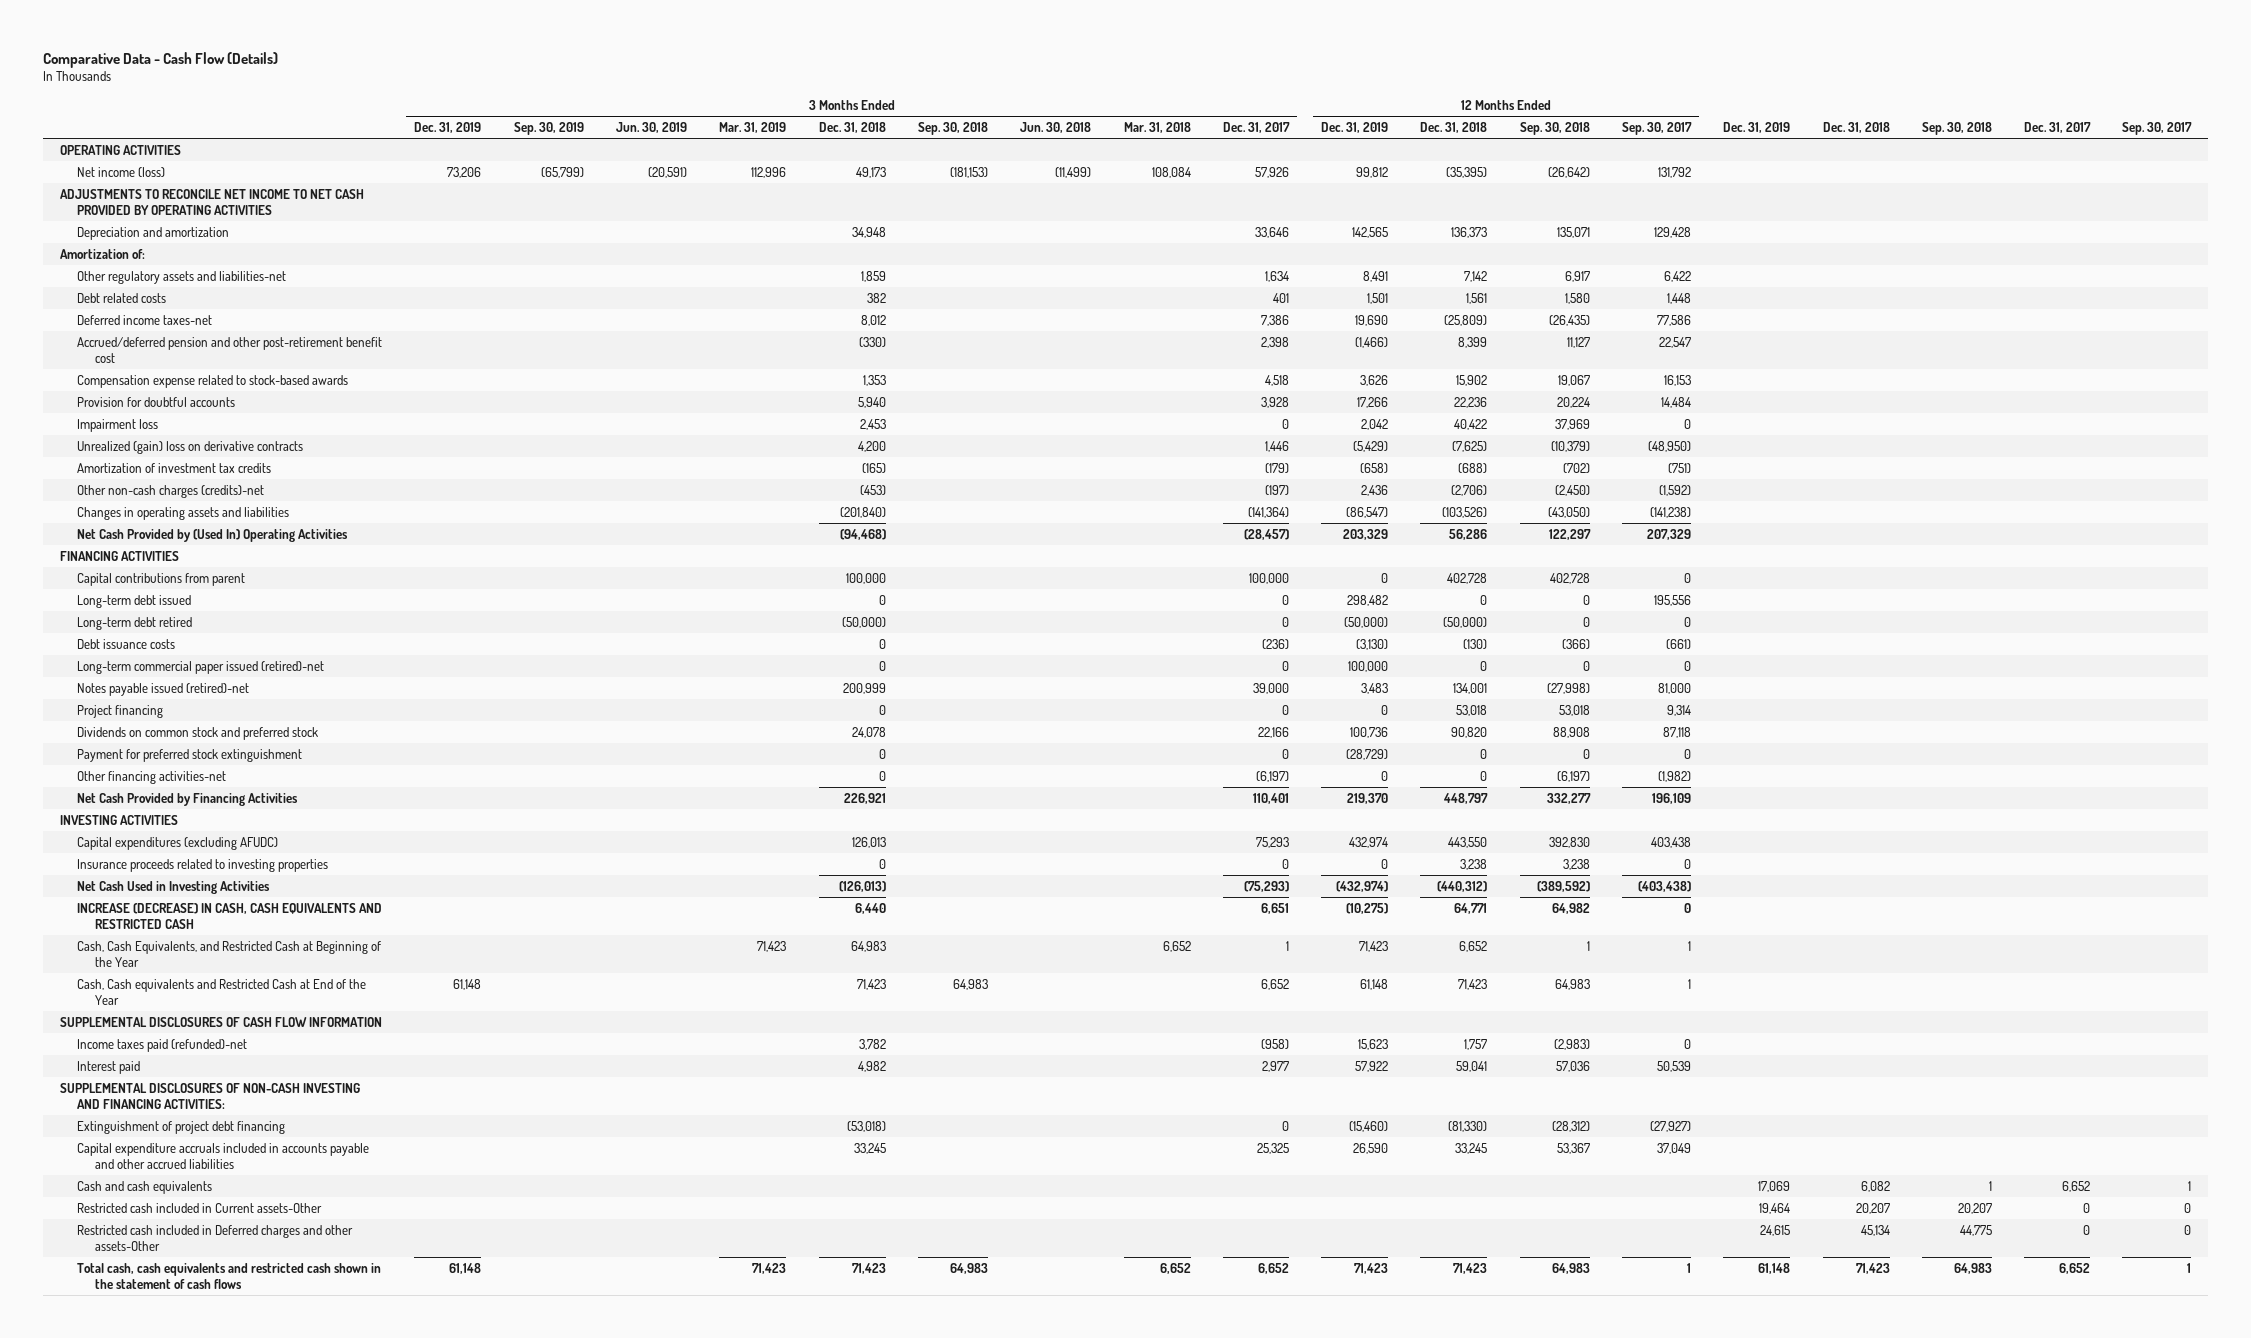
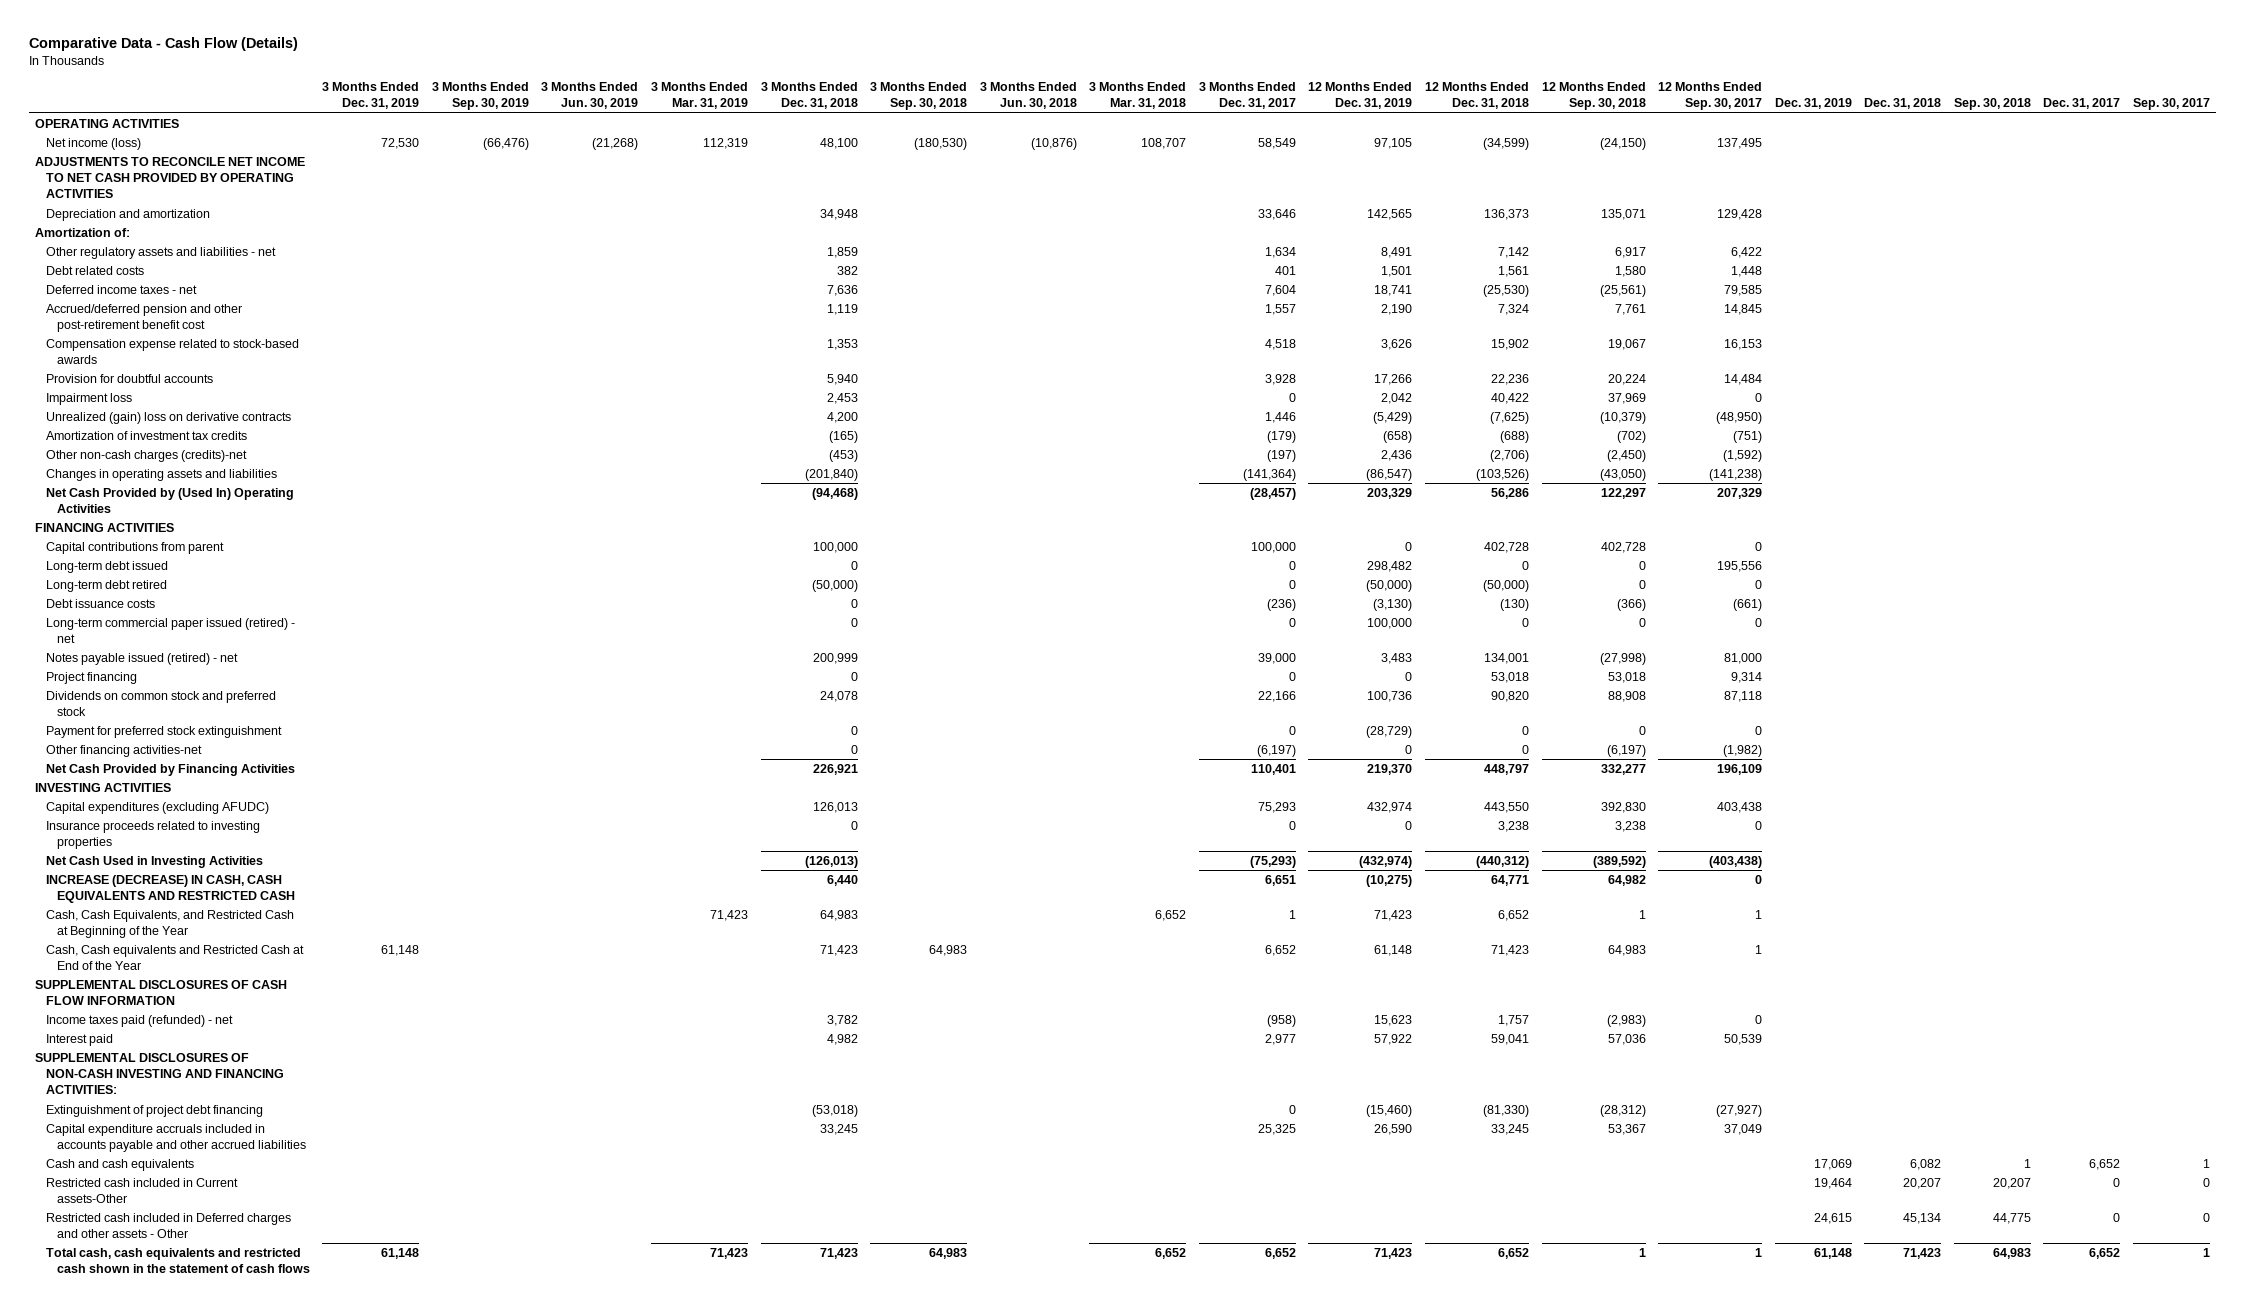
[447,166,482,178] 73,206 -> [381,137,420,149] 72,530
[540,166,584,178] (65,799) -> [482,137,529,150] (66,476)
[648,166,688,178] (20,591) -> [592,137,639,150] (21,268)
[751,166,787,178] 112,996 -> [702,137,748,149] 112,319
[855,166,886,178] 49,173 -> [819,137,858,149] 48,100
[949,166,988,178] (181,153) -> [914,137,968,150] (180,530)
[1055,166,1092,178] (11,499) -> [1030,137,1077,150] (10,876)
[1151,166,1191,178] 108,084 -> [1141,137,1187,149] 108,707
[1254,166,1289,178] 57,926 -> [1257,137,1296,149] 58,549
[1356,166,1389,178] 99,812 -> [1374,137,1413,149] 97,105
[1446,166,1488,178] (35,395) -> [1482,137,1529,150] (34,599)
[1547,166,1590,178] (26,642) -> [1599,137,1646,150] (24,150)
[1657,166,1691,178] 131,792 -> [1717,137,1763,149] 137,495
[77,270,287,284] Other regulatory assets and liabilities-net -> [45,246,276,259] Other regulatory assets and liabilities - net
[77,314,213,325] Deferred income taxes-net -> [45,284,197,294] Deferred income taxes - net
[860,314,886,326] 8,012 -> [826,284,858,296] 7,636
[1260,314,1289,326] 7,386 -> [1264,284,1296,296] 7,604
[1355,314,1389,326] 19,690 -> [1374,284,1413,296] 18,741
[1444,314,1488,326] (25,809) -> [1482,284,1529,297] (25,530)
[1548,314,1590,326] (26,435) -> [1599,284,1646,297] (25,561)
[1656,314,1691,326] 77,586 -> [1724,284,1763,296] 79,585
[858,336,886,347] (330) -> [826,303,858,315] 1,119
[1260,336,1289,348] 2,398 -> [1264,303,1296,315] 1,557
[1355,336,1389,348] (1,466) -> [1381,303,1413,315] 2,190
[1458,336,1488,348] 8,399 -> [1497,303,1529,315] 7,324
[1566,336,1590,348] 11,127 -> [1614,303,1646,315] 7,761
[1658,336,1691,348] 22,547 -> [1724,303,1763,315] 14,845
[77,660,325,674] Long-term commercial paper issued (retired)-net -> [45,617,295,644] Long-term commercial paper issued (retired) - net
[77,682,250,696] Notes payable issued (retired)-net -> [45,652,238,665] Notes payable issued (retired) - net
[77,1038,248,1052] Income taxes paid (refunded)-net -> [45,1014,233,1027] Income taxes paid (refunded) - net
[77,1224,354,1252] Restricted cash included in Deferred charges and other assets-Other -> [45,1212,291,1239] Restricted cash included in Deferred charges and other assets - Other
[1453,1262,1488,1274] 71,423 -> [1497,1247,1529,1259] 6,652
[1551,1262,1590,1274] 64,983 -> [1638,1247,1646,1257] 1

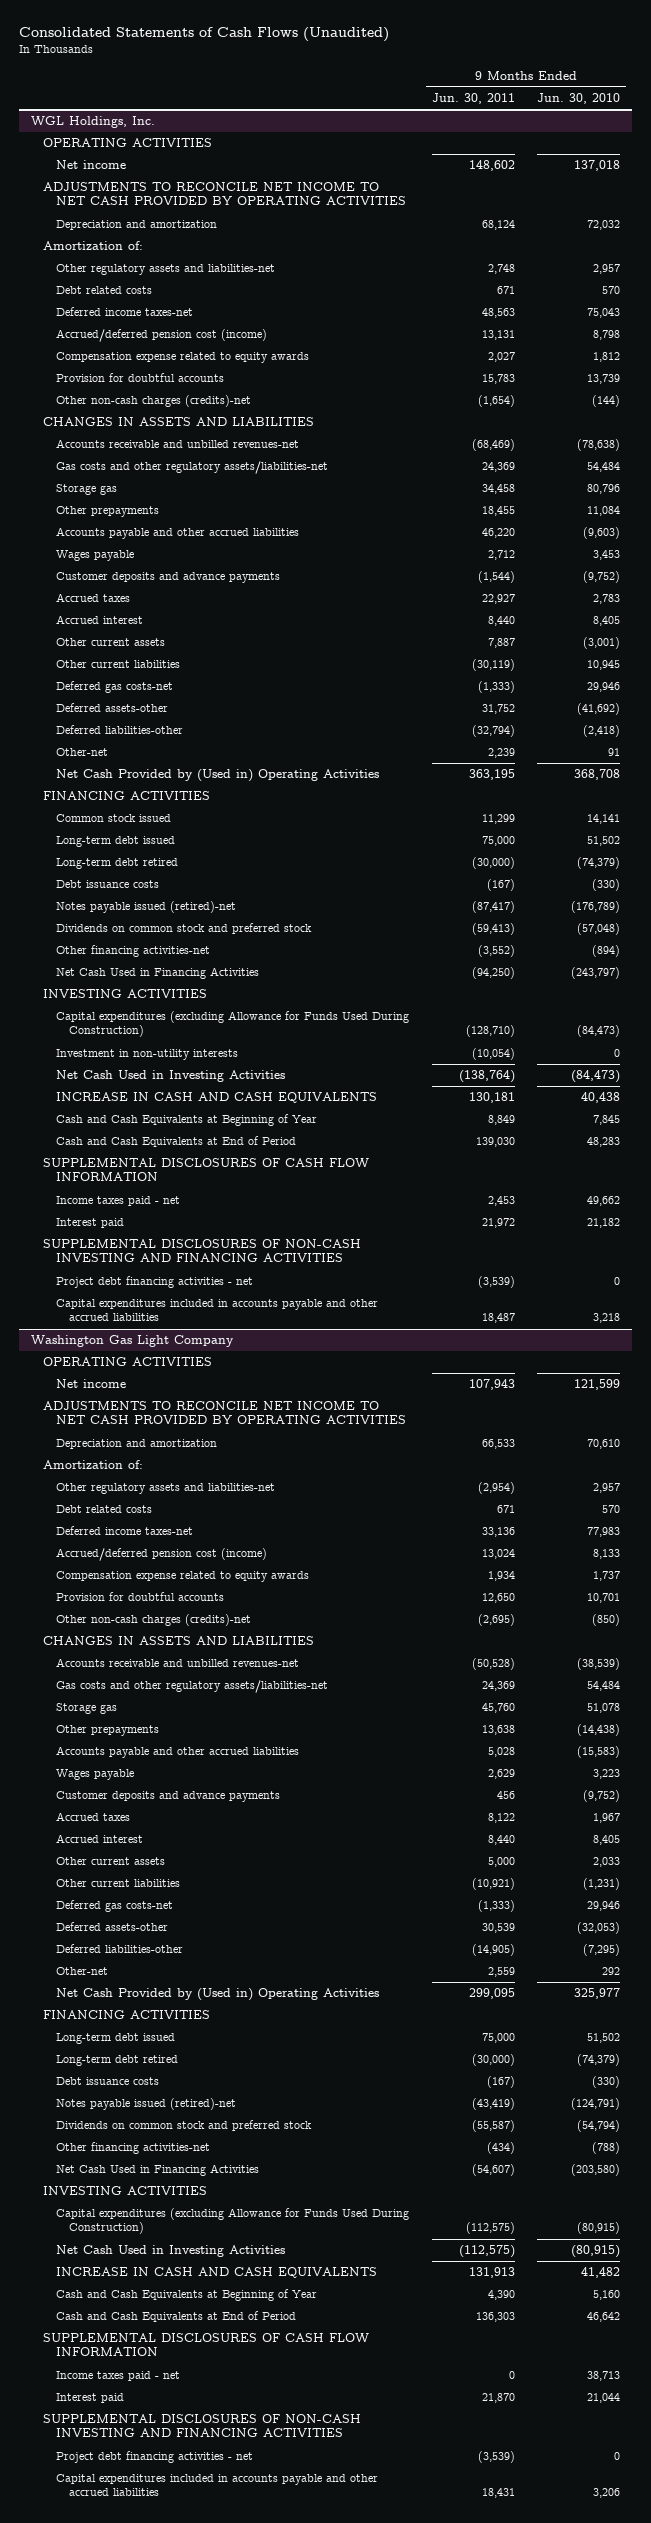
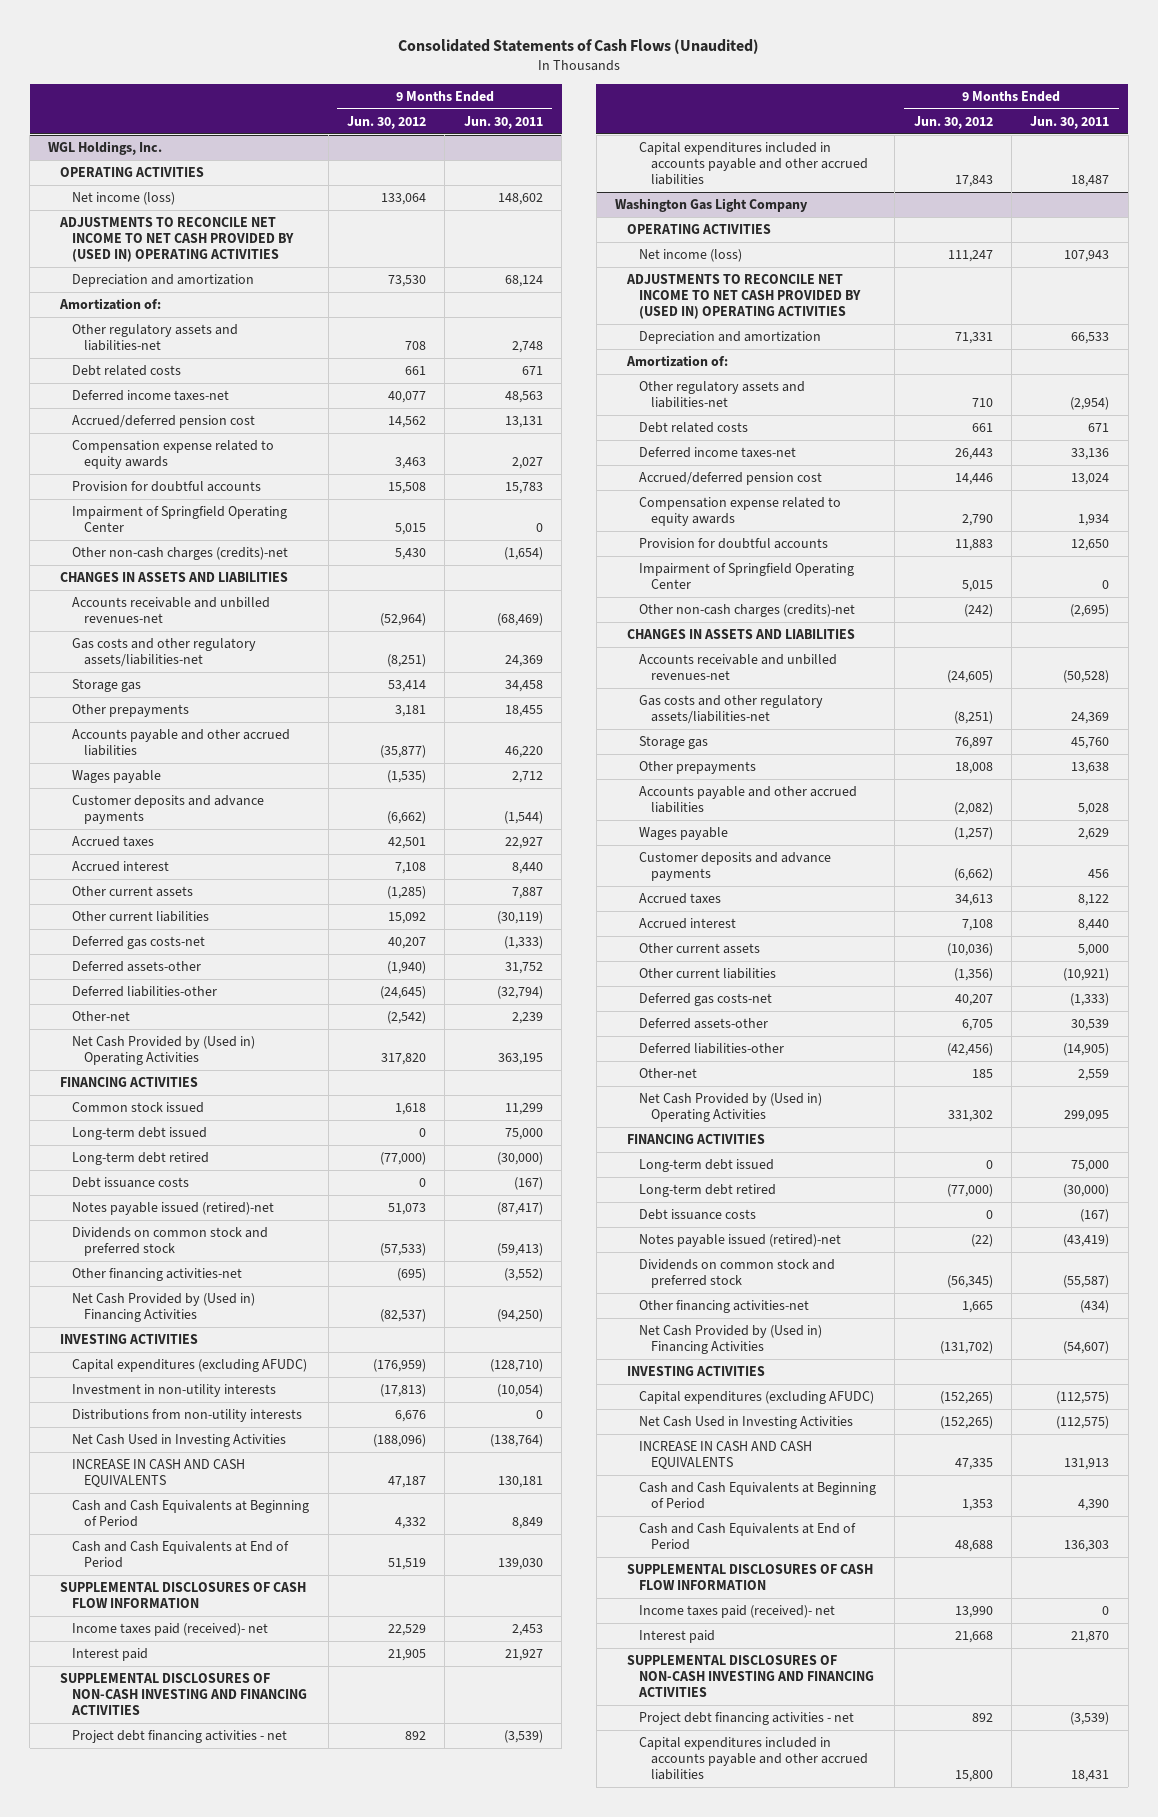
[537,92,621,104] Jun. 30, 2010 -> none
none -> [346,115,426,129] Jun. 30, 2012
[56,160,127,170] Net income -> [72,192,176,206] Net income (loss)
[43,182,407,206] ADJUSTMENTS TO RECONCILE NET INCOME TO NET CASH PROVIDED BY OPERATING ACTIVITIES -> [59,217,295,263] ADJUSTMENTS TO RECONCILE NET INCOME TO NET CASH PROVIDED BY (USED IN) OPERATING ACTIVITIES
[56,329,268,343] Accrued/deferred pension cost (income) -> [72,415,256,429] Accrued/deferred pension cost
none -> [72,506,288,533] Impairment of Springfield Operating Center
[56,967,260,980] Net Cash Used in Financing Activities -> [72,1293,256,1323] Net Cash Provided by (Used in) Financing Activities
[56,1011,410,1038] Capital expenditures (excluding Allowance for Funds Used During Construction) -> [72,1359,308,1373] Capital expenditures (excluding AFUDC)
none -> [72,1409,303,1423] Distributions from non-utility interests
[56,1114,318,1127] Cash and Cash Equivalents at Beginning of Year -> [72,1500,310,1528] Cash and Cash Equivalents at Beginning of Period
[56,1196,181,1207] Income taxes paid - net -> [72,1623,269,1637] Income taxes paid (received)- net
[481,1218,515,1229] 21,972 -> [504,1649,543,1662] 21,927
[56,1379,127,1389] Net income -> [638,249,742,263] Net income (loss)
[43,1401,407,1425] ADJUSTMENTS TO RECONCILE NET INCOME TO NET CASH PROVIDED BY OPERATING ACTIVITIES -> [625,274,861,320] ADJUSTMENTS TO RECONCILE NET INCOME TO NET CASH PROVIDED BY (USED IN) OPERATING ACTIVITIES
[56,1548,268,1562] Accrued/deferred pension cost (income) -> [638,472,822,486] Accrued/deferred pension cost
none -> [638,563,854,590] Impairment of Springfield Operating Center
[56,2164,260,2177] Net Cash Used in Financing Activities -> [638,1325,822,1355] Net Cash Provided by (Used in) Financing Activities
[56,2208,410,2235] Capital expenditures (excluding Allowance for Funds Used During Construction) -> [638,1391,874,1405] Capital expenditures (excluding AFUDC)
[56,2289,318,2302] Cash and Cash Equivalents at Beginning of Year -> [638,1482,876,1510] Cash and Cash Equivalents at Beginning of Period
[56,2371,181,2382] Income taxes paid - net -> [638,1605,835,1619] Income taxes paid (received)- net

